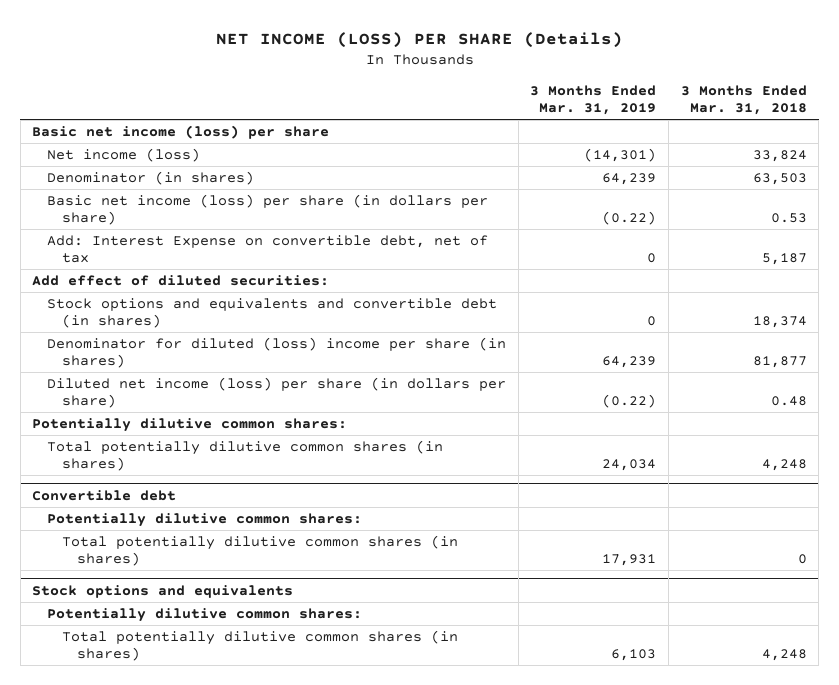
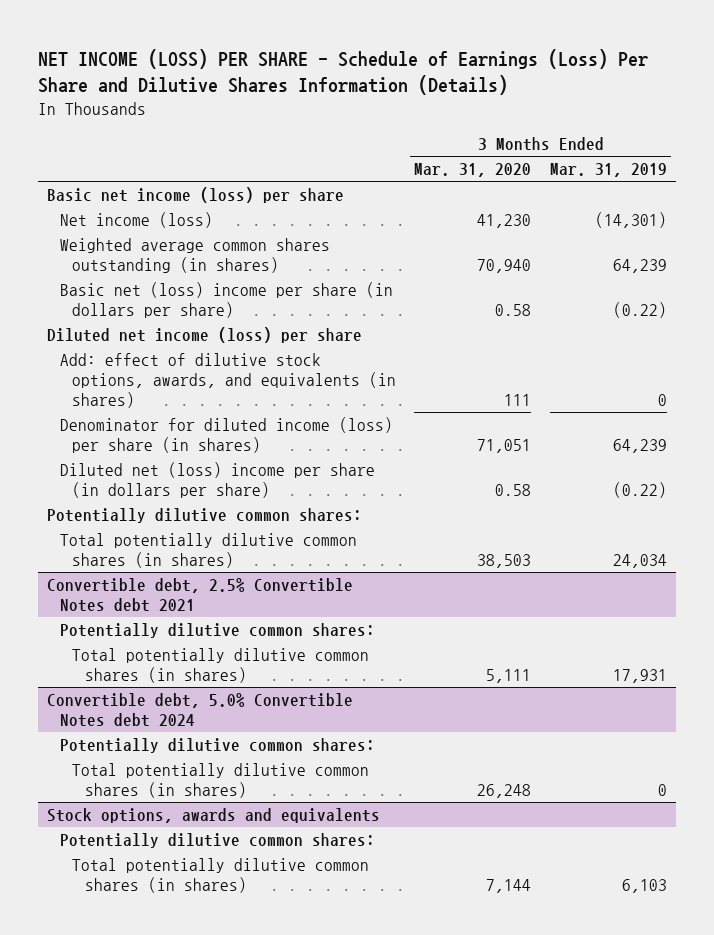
[215,31,623,48] NET INCOME (LOSS) PER SHARE (Details) -> [38,48,649,95] NET INCOME (LOSS) PER SHARE - Schedule of Earnings (Loss) Per Share and Dilutive Shares Information (Details)
[680,84,807,116] 3 Months Ended Mar. 31, 2018 -> none
none -> [414,162,532,177] Mar. 31, 2020
[47,234,489,264] Add: Interest Expense on convertible debt, net of tax -> none
[47,170,255,185] Denominator (in shares) -> [59,237,330,274] Weighted average common shares outstanding (in shares)
[47,193,489,226] Basic net income (loss) per share (in dollars per share) -> [59,281,393,319] Basic net (loss) income per share (in dollars per share)
[32,274,330,286] Add effect of diluted securities: -> [47,326,363,343] Diluted net income (loss) per share
[47,297,498,329] Stock options and equivalents and convertible debt (in shares) -> [59,352,397,409] Add: effect of dilutive stock options, awards, and equivalents (in shares)
[47,336,507,369] Denominator for diluted (loss) income per share (in shares) -> [59,416,393,454] Denominator for diluted income (loss) per share (in shares)
[47,376,507,409] Diluted net income (loss) per share (in dollars per share) -> [59,461,375,499] Diluted net (loss) income per share (in dollars per share)
[32,489,177,501] Convertible debt -> none
none -> [47,577,354,613] Convertible debt, 2.5% Convertible Notes debt 2021
[32,584,294,598] Stock options and equivalents -> none
none -> [47,692,354,728] Convertible debt, 5.0% Convertible Notes debt 2024
none -> [72,762,370,799] Total potentially dilutive common shares (in shares)
none -> [47,807,381,823] Stock options, awards and equivalents
none -> [59,832,375,848] Potentially dilutive common shares:

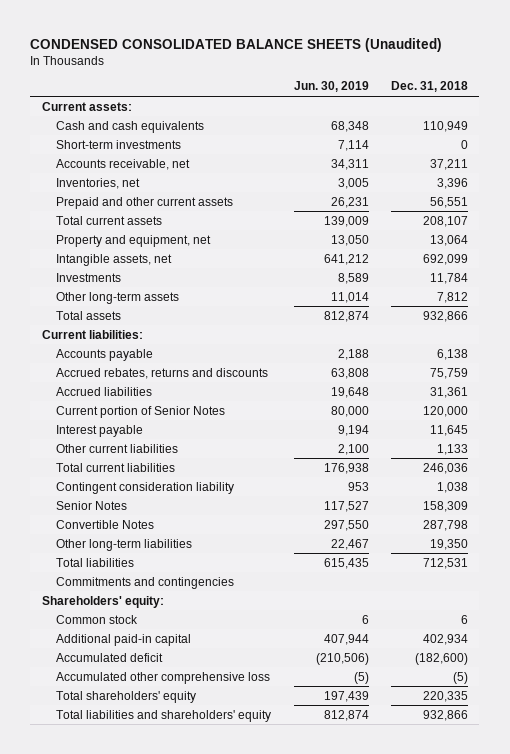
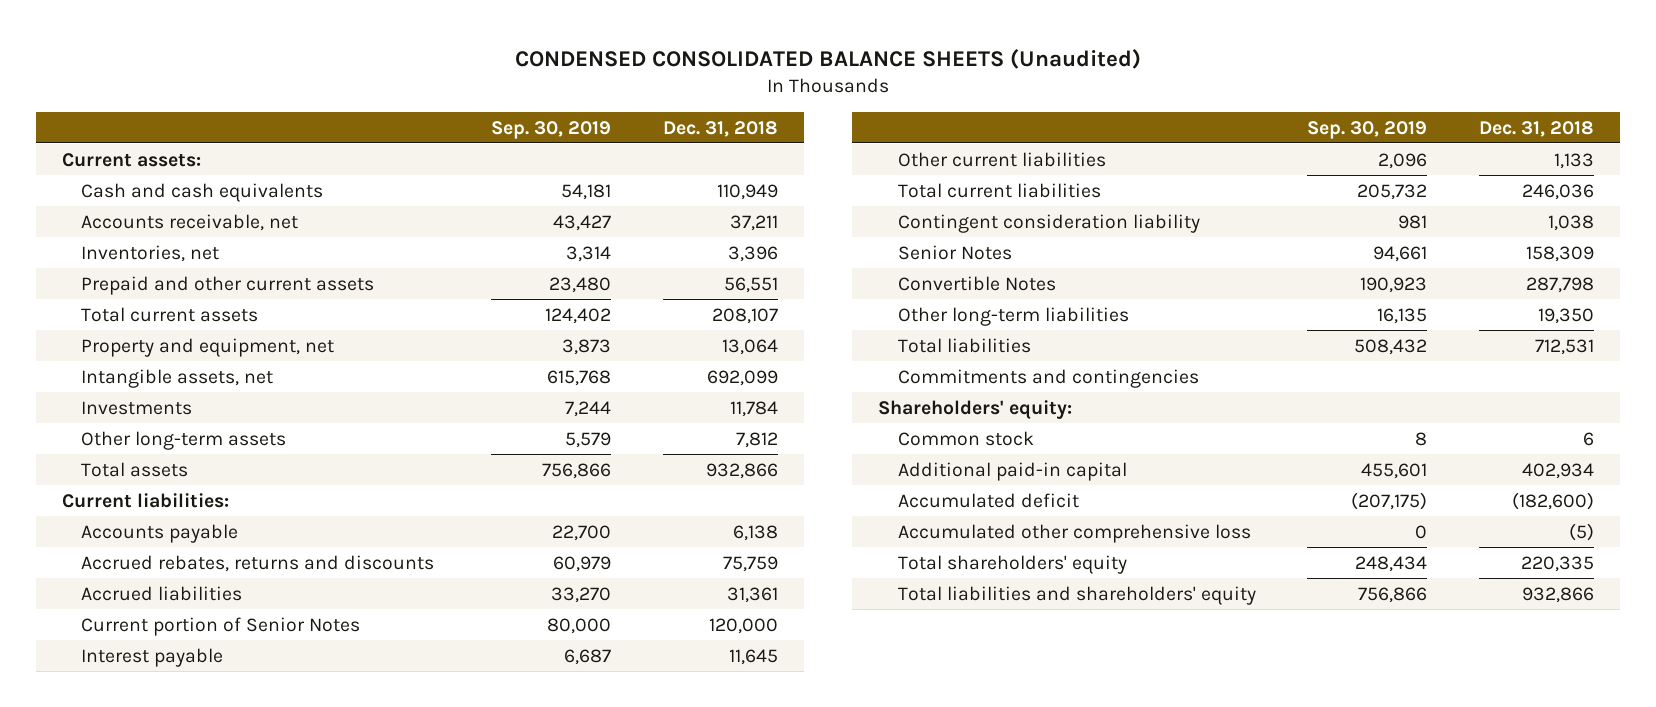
[293,81,369,93] Jun. 30, 2019 -> none
none -> [490,120,611,139] Sep. 30, 2019
[56,139,182,149] Short-term investments -> none

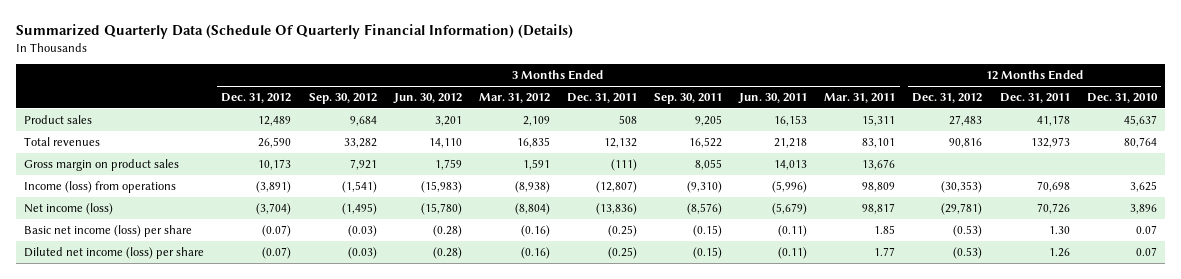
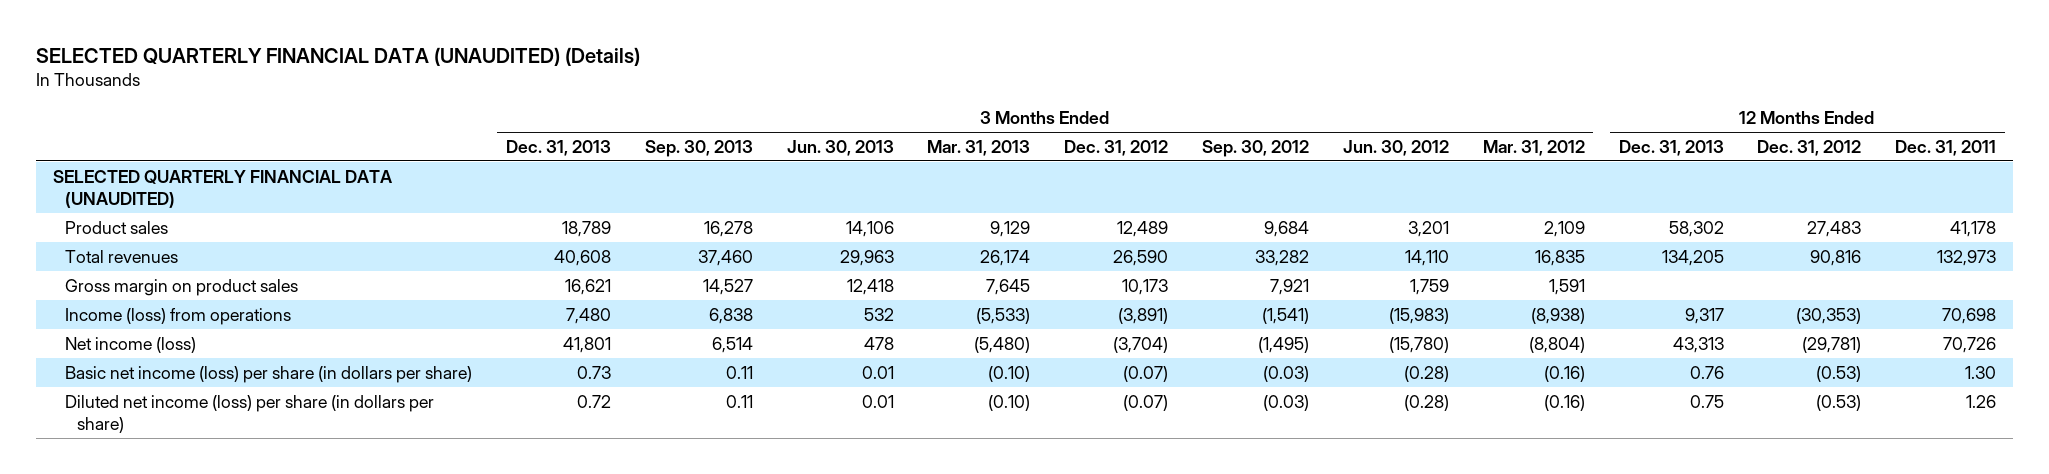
[15,23,573,39] Summarized Quarterly Data (Schedule Of Quarterly Financial Information) (Details) -> [35,46,640,66] SELECTED QUARTERLY FINANCIAL DATA (UNAUDITED) (Details)
[566,93,637,104] Dec. 31, 2011 -> none
[654,93,723,105] Sep. 30, 2011 -> none
[738,93,808,105] Jun. 30, 2011 -> none
[824,93,896,104] Mar. 31, 2011 -> none
[1086,93,1158,104] Dec. 31, 2010 -> none
none -> [505,139,611,156] Dec. 31, 2013
none -> [644,139,753,157] Sep. 30, 2013
none -> [786,139,894,156] Jun. 30, 2013
none -> [927,139,1031,156] Mar. 31, 2013
none -> [1618,139,1724,156] Dec. 31, 2013
none -> [52,169,393,208] SELECTED QUARTERLY FINANCIAL DATA (UNAUDITED)
[24,224,193,237] Basic net income (loss) per share -> [64,365,472,383] Basic net income (loss) per share (in dollars per share)
[24,246,205,259] Diluted net income (loss) per share -> [64,394,434,433] Diluted net income (loss) per share (in dollars per share)

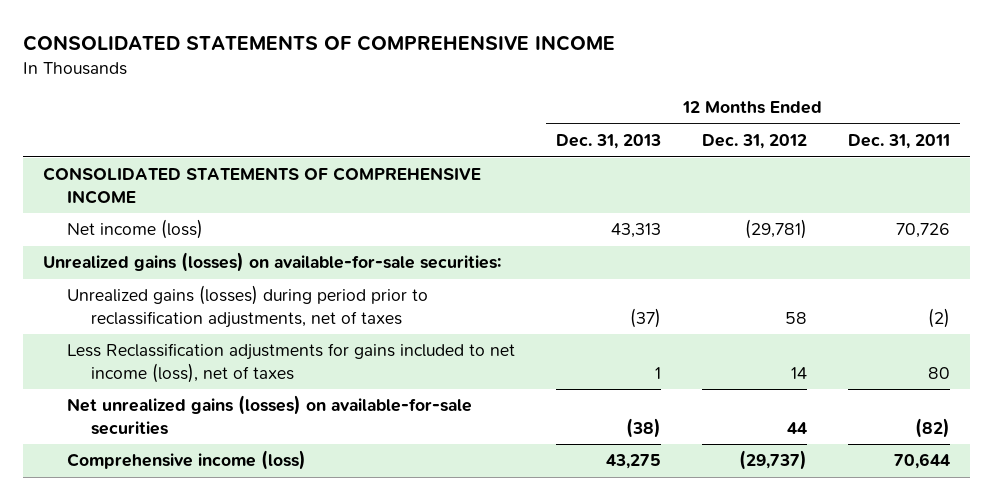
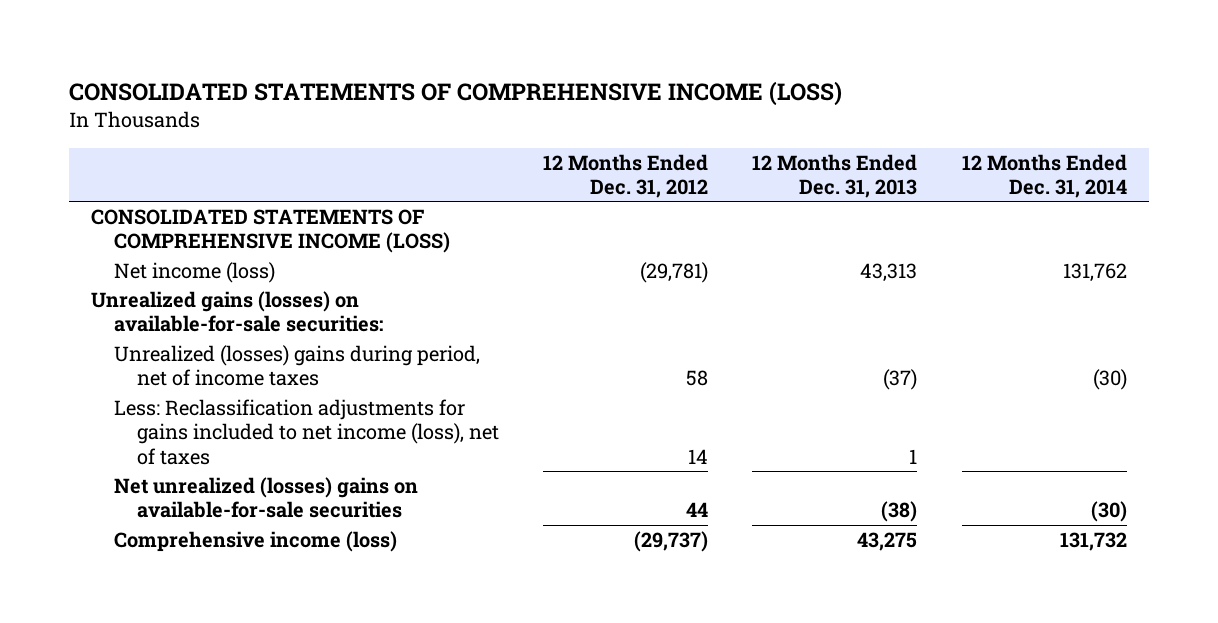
[23,35,616,52] CONSOLIDATED STATEMENTS OF COMPREHENSIVE INCOME -> [68,81,842,107] CONSOLIDATED STATEMENTS OF COMPREHENSIVE INCOME (LOSS)
[847,134,950,150] Dec. 31, 2011 -> none
none -> [961,153,1127,198] 12 Months Ended Dec. 31, 2014
[43,167,482,204] CONSOLIDATED STATEMENTS OF COMPREHENSIVE INCOME -> [91,208,451,254] CONSOLIDATED STATEMENTS OF COMPREHENSIVE INCOME (LOSS)
[67,285,429,328] Unrealized gains (losses) during period prior to reclassification adjustments, net of taxes -> [114,344,481,387] Unrealized (losses) gains during period, net of income taxes
[67,343,516,383] Less Reclassification adjustments for gains included to net income (loss), net of taxes -> [114,398,500,465] Less: Reclassification adjustments for gains included to net income (loss), net of taxes
[67,395,473,435] Net unrealized gains (losses) on available-for-sale securities -> [114,476,419,519] Net unrealized (losses) gains on available-for-sale securities

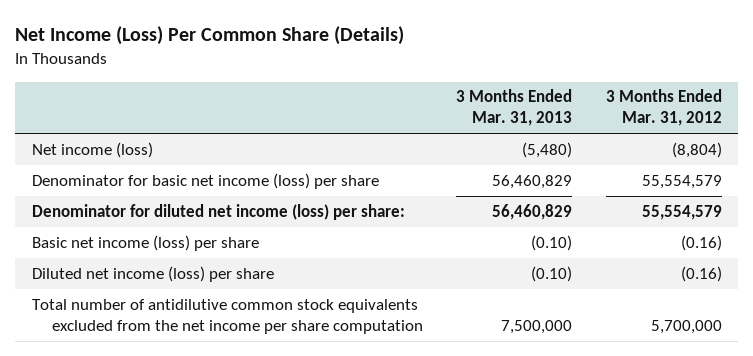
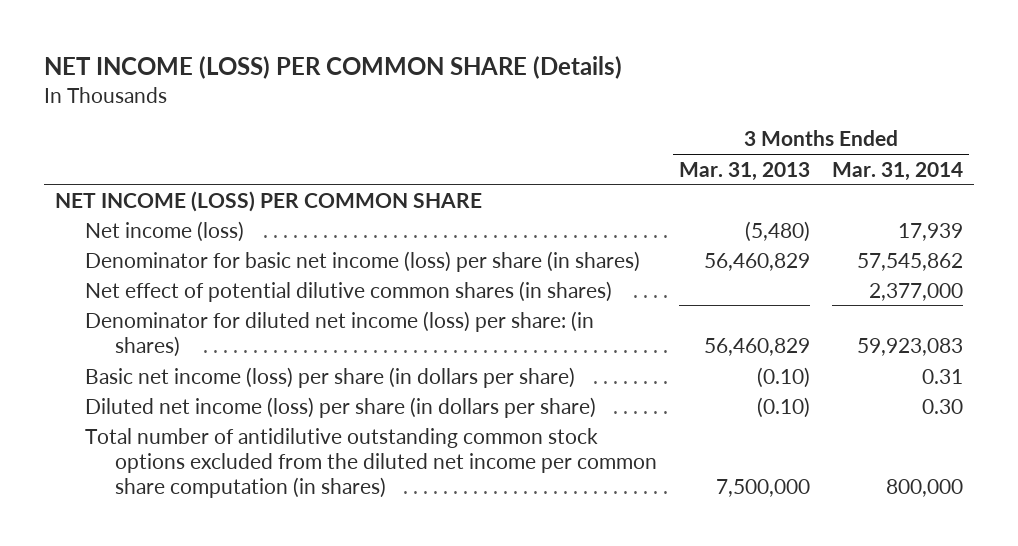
[15,26,405,46] Net Income (Loss) Per Common Share (Details) -> [43,56,622,80] NET INCOME (LOSS) PER COMMON SHARE (Details)
[605,89,722,127] 3 Months Ended Mar. 31, 2012 -> none
none -> [832,161,964,181] Mar. 31, 2014
none -> [54,190,482,212] NET INCOME (LOSS) PER COMMON SHARE
[31,172,379,189] Denominator for basic net income (loss) per share -> [84,250,640,272] Denominator for basic net income (loss) per share (in shares)
none -> [84,280,612,302] Net effect of potential dilutive common shares (in shares)
[31,203,405,220] Denominator for diluted net income (loss) per share: -> [84,310,594,357] Denominator for diluted net income (loss) per share: (in shares)
[31,234,259,251] Basic net income (loss) per share -> [84,366,575,388] Basic net income (loss) per share (in dollars per share)
[31,265,274,282] Diluted net income (loss) per share -> [84,396,596,418] Diluted net income (loss) per share (in dollars per share)
[31,298,423,334] Total number of antidilutive common stock equivalents excluded from the net income per share computation -> [84,427,657,498] Total number of antidilutive outstanding common stock options excluded from the diluted net income per common share computation (in shares)

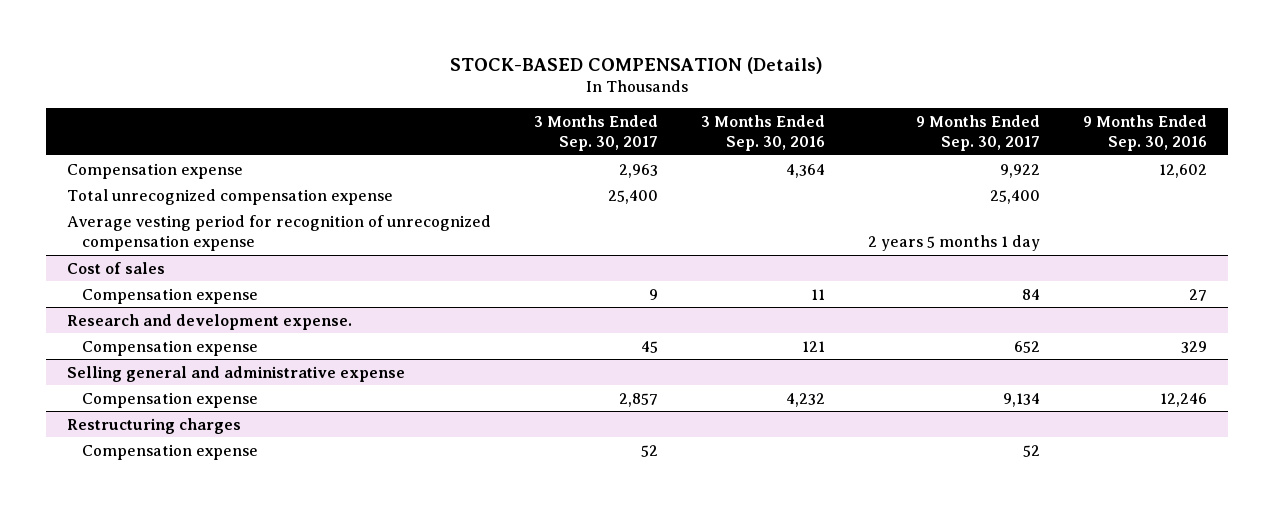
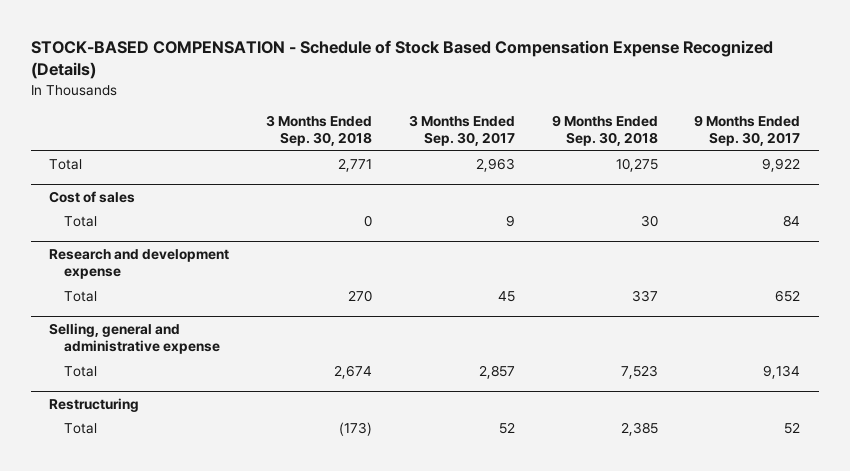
[450,56,824,74] STOCK-BASED COMPENSATION (Details) -> [31,40,774,80] STOCK-BASED COMPENSATION - Schedule of Stock Based Compensation Expense Recognized (Details)
[701,114,826,151] 3 Months Ended Sep. 30, 2016 -> none
[1082,114,1207,151] 9 Months Ended Sep. 30, 2016 -> none
none -> [266,115,373,147] 3 Months Ended Sep. 30, 2018
none -> [551,115,658,147] 9 Months Ended Sep. 30, 2018
[67,188,394,205] Total unrecognized compensation expense -> none
[67,214,492,251] Average vesting period for recognition of unrecognized compensation expense -> none
[67,162,244,179] Compensation expense -> [49,159,83,171] Total
[82,287,259,304] Compensation expense -> [63,216,97,228] Total
[67,313,353,330] Research and development expense. -> [49,249,230,280] Research and development expense
[82,339,259,356] Compensation expense -> [63,291,97,303] Total
[67,365,406,382] Selling general and administrative expense -> [49,323,220,355] Selling, general and administrative expense
[82,391,259,408] Compensation expense -> [63,366,97,378] Total
[67,417,242,434] Restructuring charges -> [49,398,140,413] Restructuring
[82,443,259,460] Compensation expense -> [63,423,97,435] Total

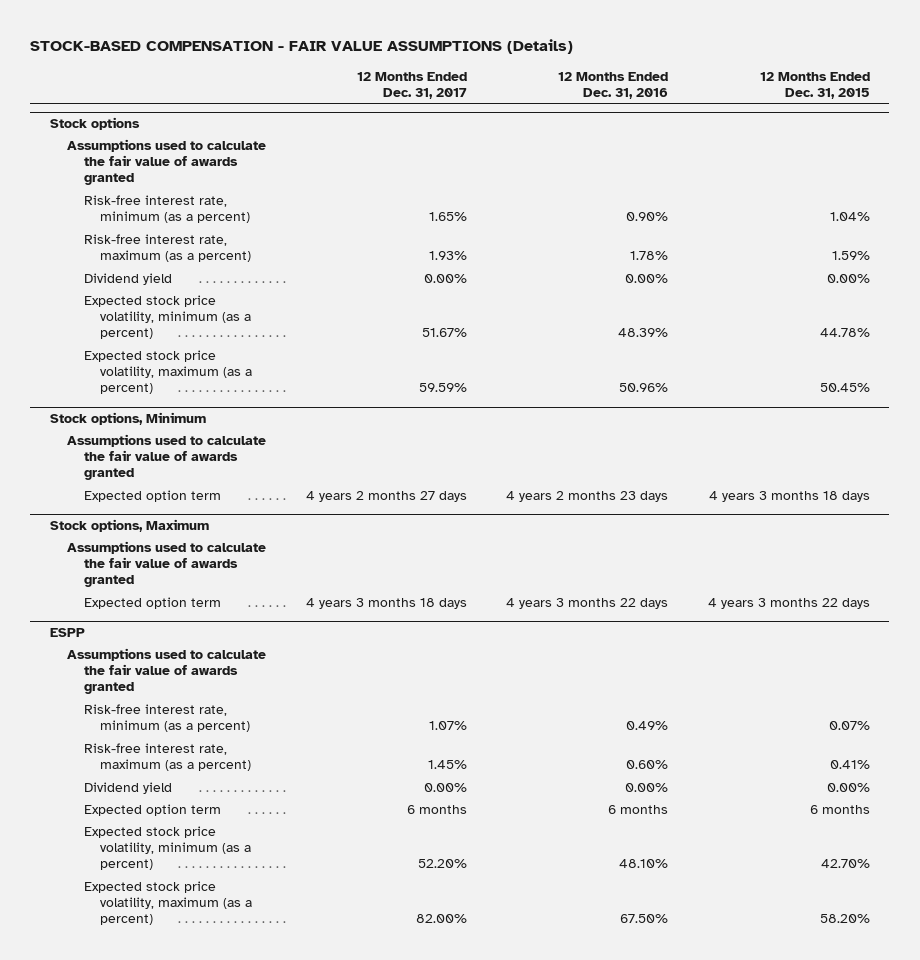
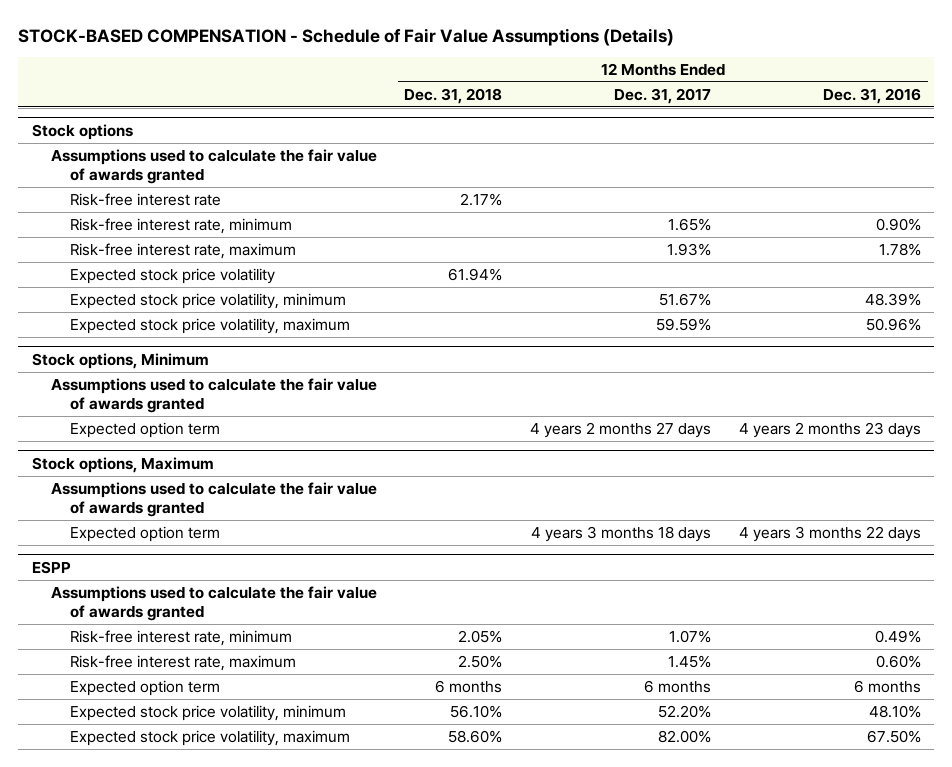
[30,39,574,55] STOCK-BASED COMPENSATION - FAIR VALUE ASSUMPTIONS (Details) -> [17,27,674,46] STOCK-BASED COMPENSATION - Schedule of Fair Value Assumptions (Details)
[759,71,870,99] 12 Months Ended Dec. 31, 2015 -> none
none -> [404,87,503,104] Dec. 31, 2018
[83,272,172,285] Dividend yield -> none
none -> [70,192,222,206] Risk-free interest rate
[83,194,251,224] Risk-free interest rate, minimum (as a percent) -> [70,217,293,234] Risk-free interest rate, minimum
[83,233,252,263] Risk-free interest rate, maximum (as a percent) -> [70,242,297,259] Risk-free interest rate, maximum
none -> [70,267,276,284] Expected stock price volatility
[83,294,252,340] Expected stock price volatility, minimum (as a percent) -> [70,292,347,309] Expected stock price volatility, minimum
[83,349,253,395] Expected stock price volatility, maximum (as a percent) -> [70,317,351,334] Expected stock price volatility, maximum
[83,781,172,794] Dividend yield -> none
[83,703,251,733] Risk-free interest rate, minimum (as a percent) -> [70,629,293,646] Risk-free interest rate, minimum
[83,742,252,772] Risk-free interest rate, maximum (as a percent) -> [70,654,297,671] Risk-free interest rate, maximum
[83,825,252,871] Expected stock price volatility, minimum (as a percent) -> [70,704,347,721] Expected stock price volatility, minimum
[83,880,253,926] Expected stock price volatility, maximum (as a percent) -> [70,729,351,746] Expected stock price volatility, maximum

